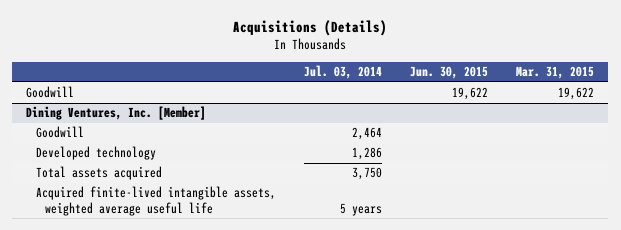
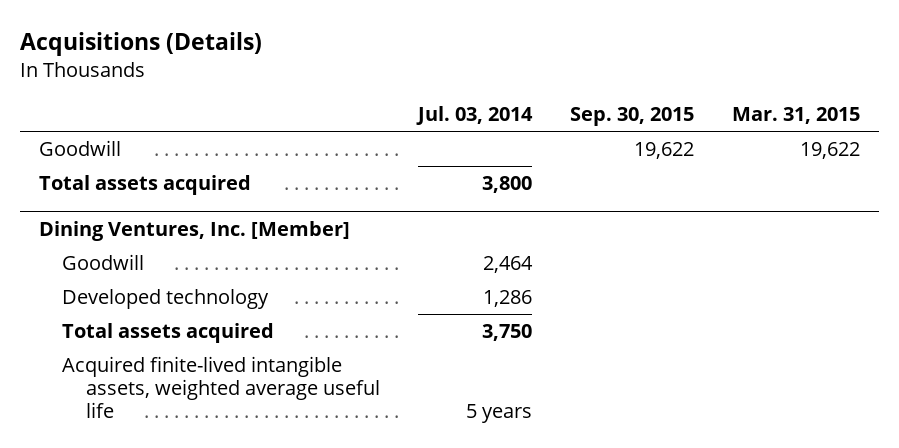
[410,66,489,80] Jun. 30, 2015 -> none
none -> [569,107,694,127] Sep. 30, 2015
none -> [38,175,251,196] Total assets acquired

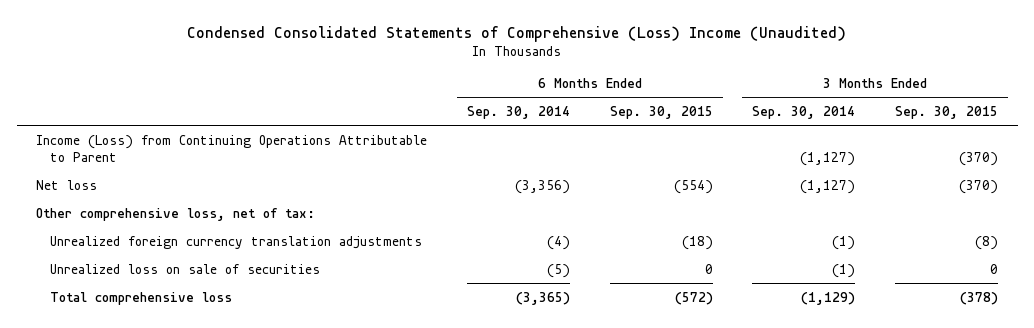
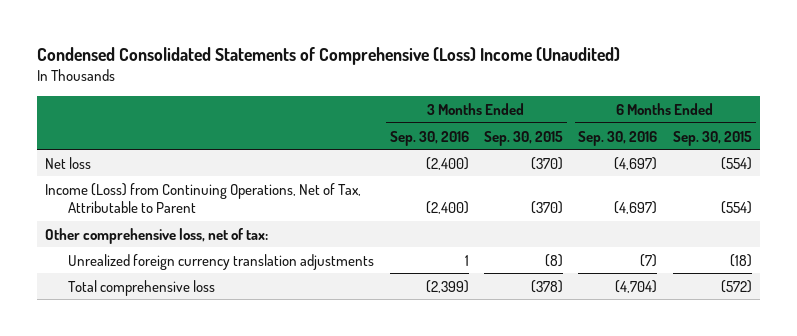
[467,105,571,119] Sep. 30, 2014 -> none
[752,105,856,119] Sep. 30, 2014 -> none
none -> [389,130,469,146] Sep. 30, 2016
none -> [578,130,658,146] Sep. 30, 2016
[36,134,428,162] Income (Loss) from Continuing Operations Attributable to Parent -> none
none -> [45,182,362,214] Income (Loss) from Continuing Operations, Net of Tax, Attributable to Parent
[50,263,321,274] Unrealized loss on sale of securities -> none

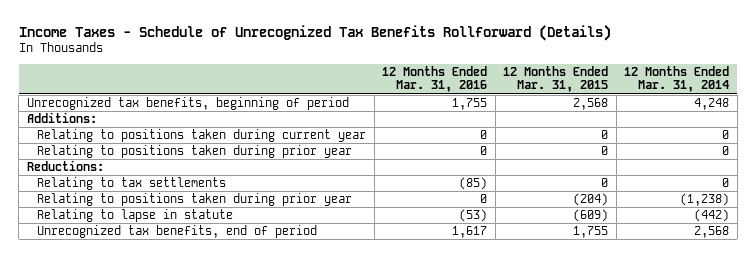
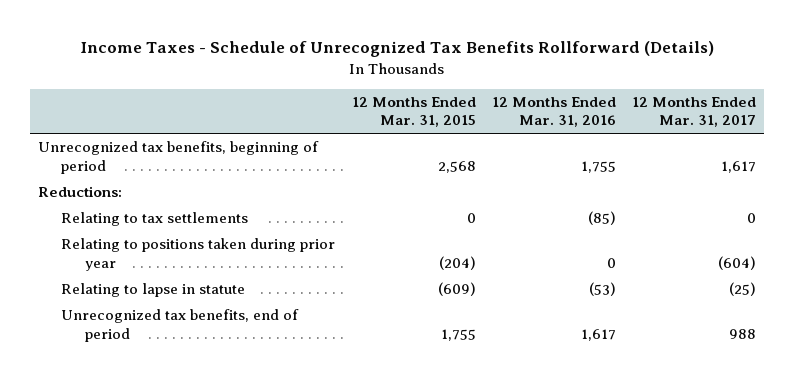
[624,66,730,93] 12 Months Ended Mar. 31, 2014 -> none
none -> [632,96,757,128] 12 Months Ended Mar. 31, 2017
[26,112,97,124] Additions: -> none
[37,129,367,143] Relating to positions taken during current year -> none
[37,145,353,159] Relating to positions taken during prior year -> none

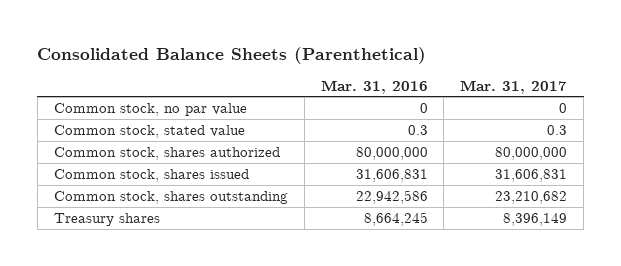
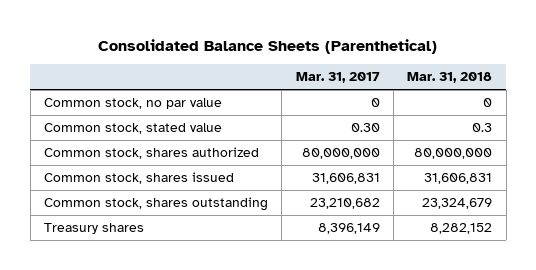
[320,79,428,94] Mar. 31, 2016 -> none
none -> [407,72,493,84] Mar. 31, 2018
[547,124,568,135] 0.3 -> [350,123,380,133] 0.30

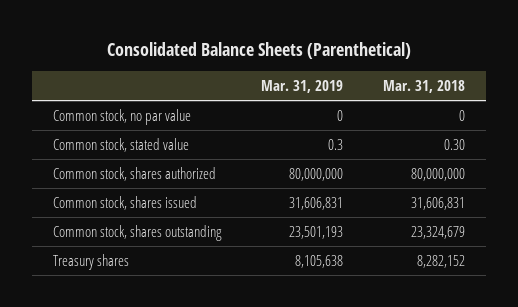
[295,72,380,84] Mar. 31, 2017 -> none
none -> [261,80,344,94] Mar. 31, 2019
[472,123,493,133] 0.3 -> [444,138,466,150] 0.30

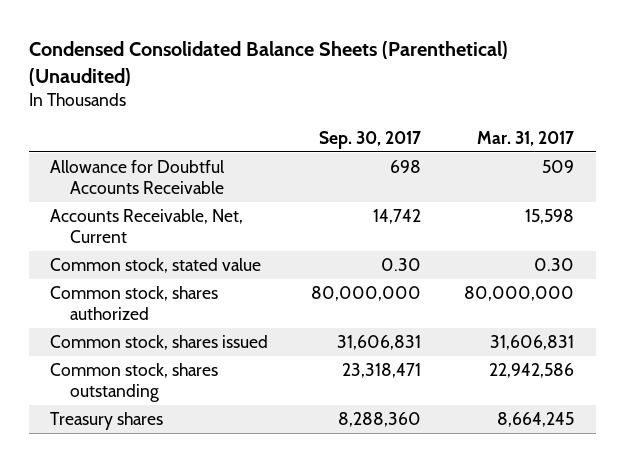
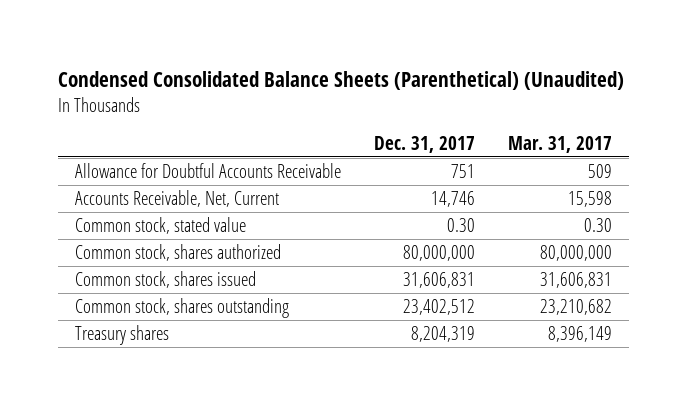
[319,130,422,149] Sep. 30, 2017 -> none
none -> [373,135,475,153] Dec. 31, 2017
[489,363,575,379] 22,942,586 -> [540,298,613,315] 23,210,682
[497,412,575,428] 8,664,245 -> [548,325,613,342] 8,396,149

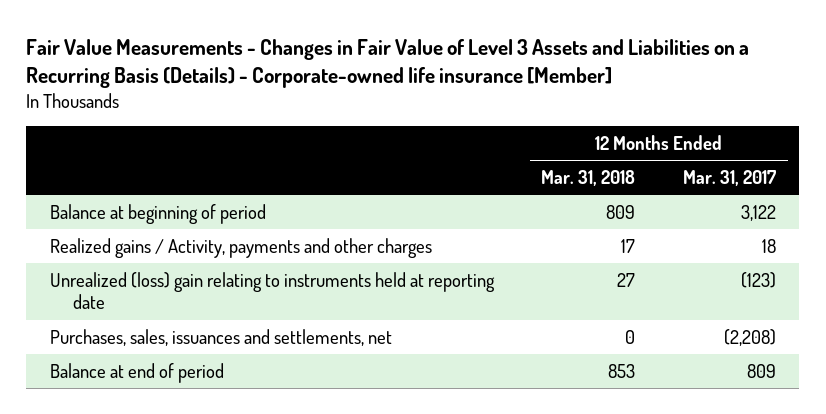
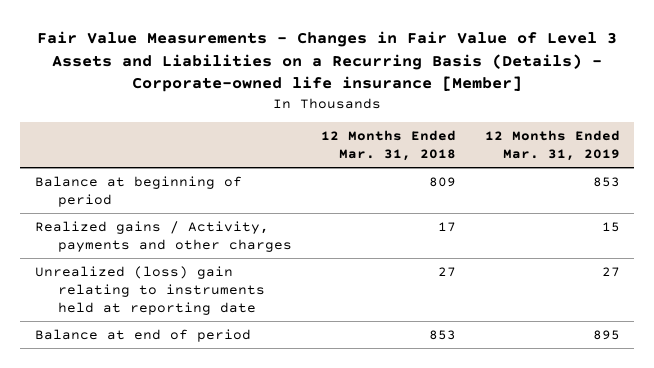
[682,169,776,186] Mar. 31, 2017 -> none
none -> [484,130,620,162] 12 Months Ended Mar. 31, 2019
[49,328,392,346] Purchases, sales, issuances and settlements, net -> none

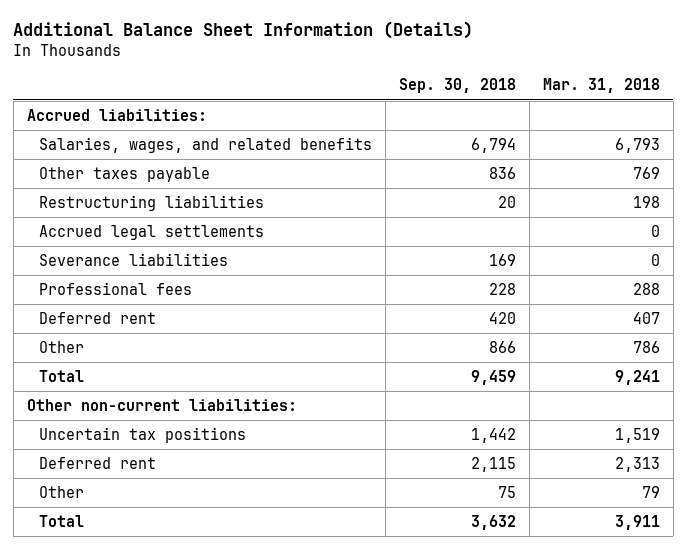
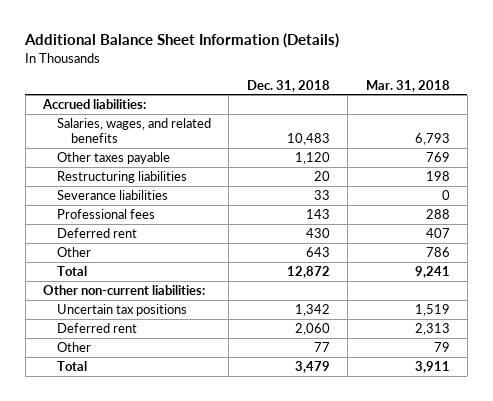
[398,78,516,94] Sep. 30, 2018 -> none
none -> [246,79,330,92] Dec. 31, 2018
[39,225,265,241] Accrued legal settlements -> none

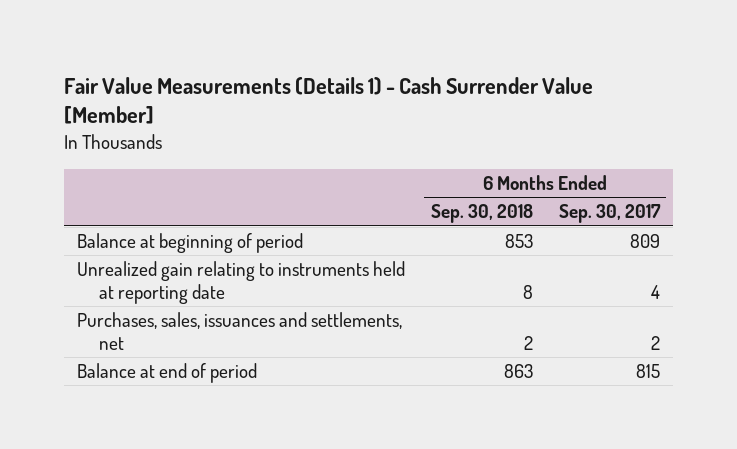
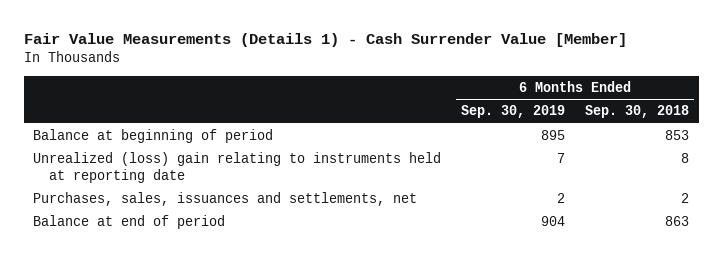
[558,204,661,224] Sep. 30, 2017 -> none
none -> [461,105,566,119] Sep. 30, 2019
[76,261,405,304] Unrealized gain relating to instruments held at reporting date -> [33,152,442,184] Unrealized (loss) gain relating to instruments held at reporting date

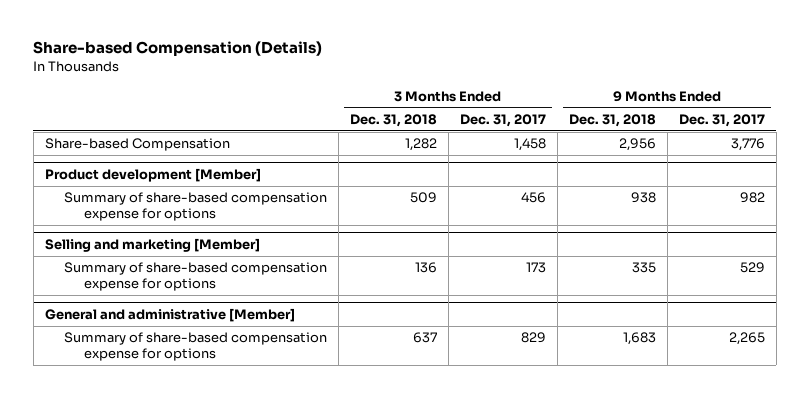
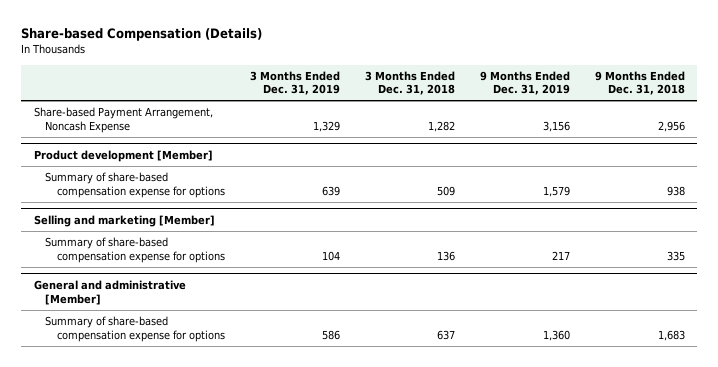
[460,114,547,128] Dec. 31, 2017 -> none
[678,114,765,128] Dec. 31, 2017 -> none
none -> [250,70,341,96] 3 Months Ended Dec. 31, 2019
none -> [479,70,570,96] 9 Months Ended Dec. 31, 2019
[44,138,230,152] Share-based Compensation -> [33,106,213,133] Share-based Payment Arrangement, Noncash Expense

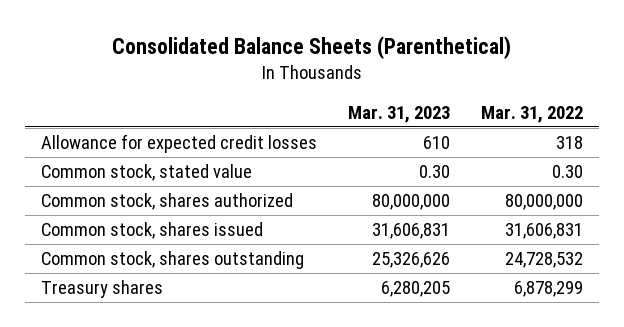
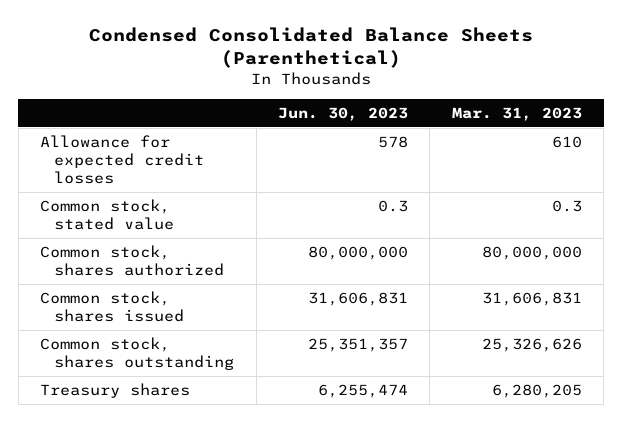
[111,36,511,60] Consolidated Balance Sheets (Parenthetical) -> [89,27,534,69] Condensed Consolidated Balance Sheets (Parenthetical)
[481,105,584,123] Mar. 31, 2022 -> none
none -> [278,106,409,121] Jun. 30, 2023
[418,165,450,179] 0.30 -> [551,200,582,213] 0.3

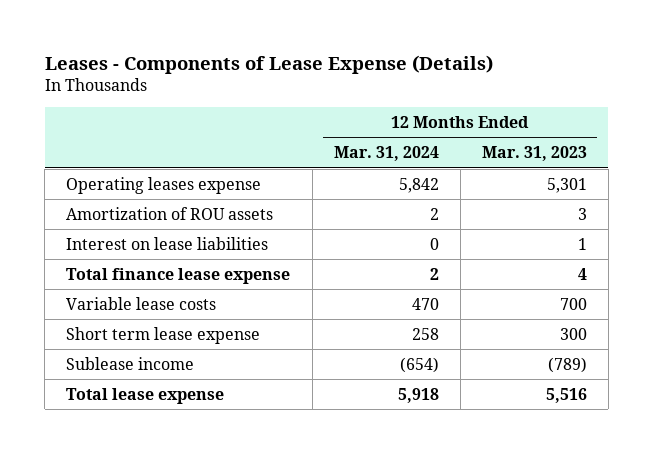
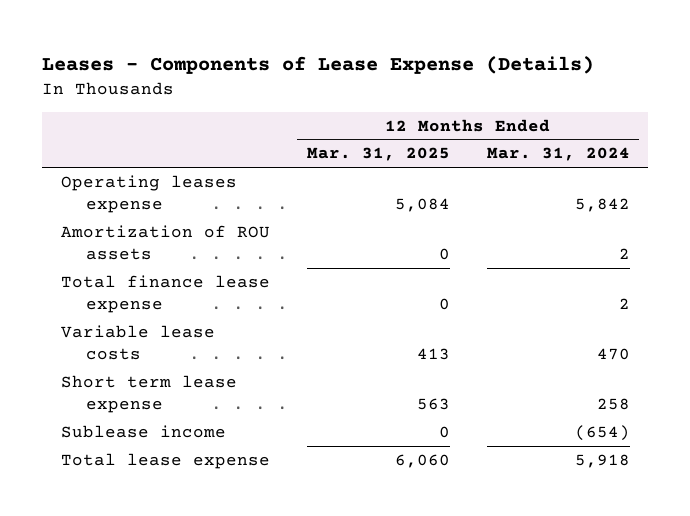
[481,146,587,162] Mar. 31, 2023 -> none
none -> [306,147,450,162] Mar. 31, 2025
[66,236,269,250] Interest on lease liabilities -> none

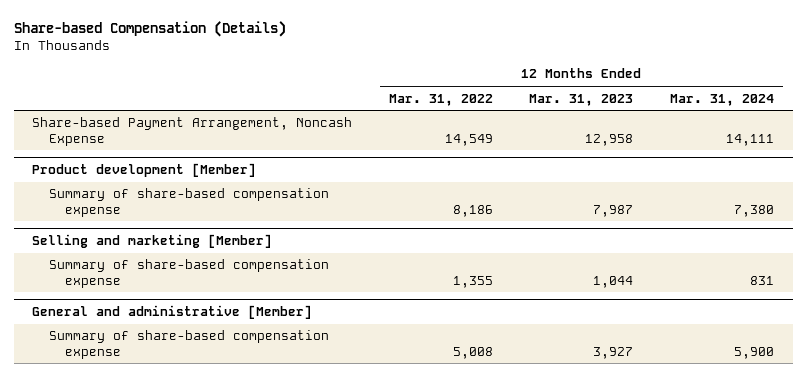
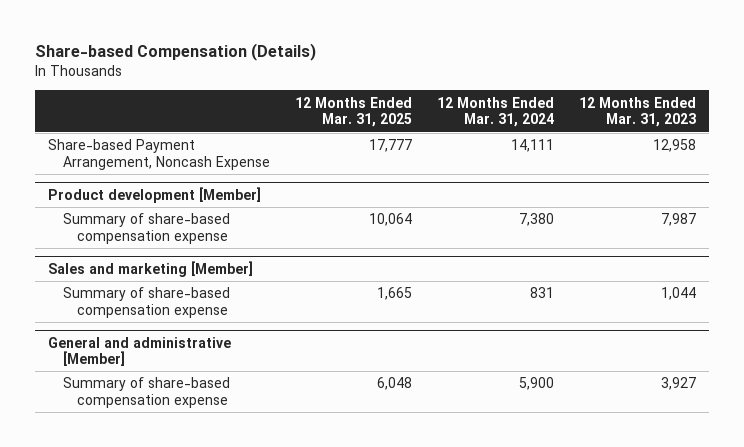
[388,93,493,106] Mar. 31, 2022 -> none
none -> [294,96,412,128] 12 Months Ended Mar. 31, 2025
[32,234,273,249] Selling and marketing [Member] -> [47,260,253,277] Sales and marketing [Member]

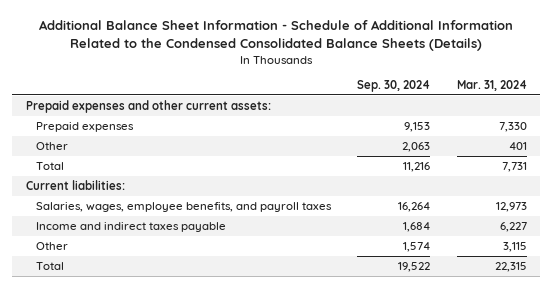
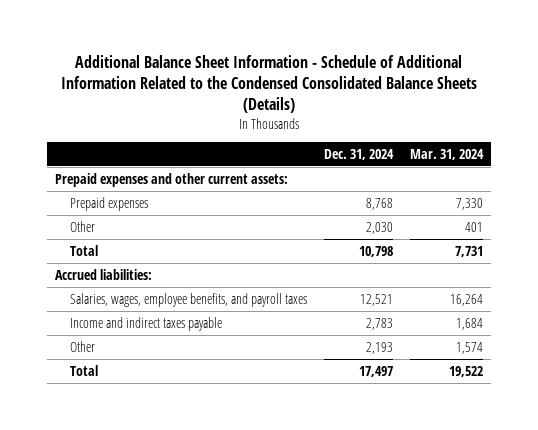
[357,79,431,92] Sep. 30, 2024 -> none
none -> [324,148,395,160] Dec. 31, 2024
[25,179,125,190] Current liabilities: -> [55,268,153,280] Accrued liabilities:
[495,201,527,212] 12,973 -> [449,293,483,306] 16,264
[499,221,527,232] 6,227 -> [455,317,483,330] 1,684
[502,241,527,252] 3,115 -> [455,341,483,354] 1,574
[494,261,527,272] 22,315 -> [448,365,483,377] 19,522

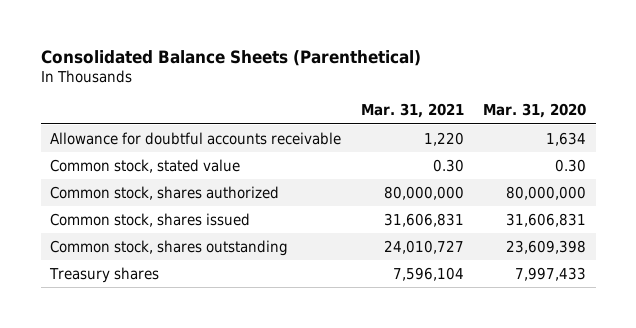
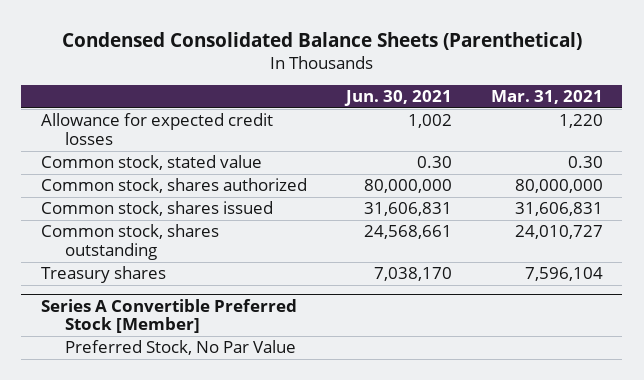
[40,49,421,66] Consolidated Balance Sheets (Parenthetical) -> [61,31,582,50] Condensed Consolidated Balance Sheets (Parenthetical)
[483,103,587,119] Mar. 31, 2020 -> none
none -> [343,90,452,107] Jun. 30, 2021
[50,131,342,145] Allowance for doubtful accounts receivable -> [40,113,273,146] Allowance for expected credit losses
none -> [40,298,297,334] Series A Convertible Preferred Stock [Member]
none -> [64,340,296,356] Preferred Stock, No Par Value

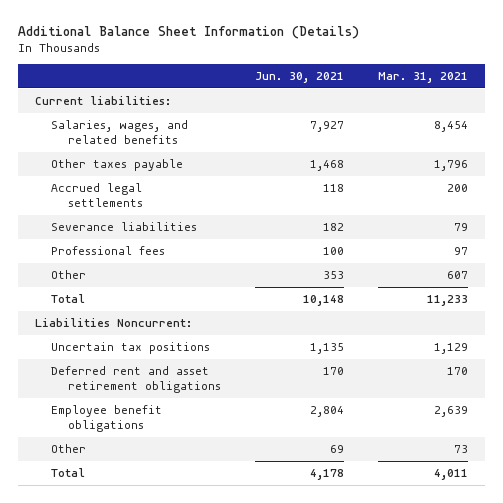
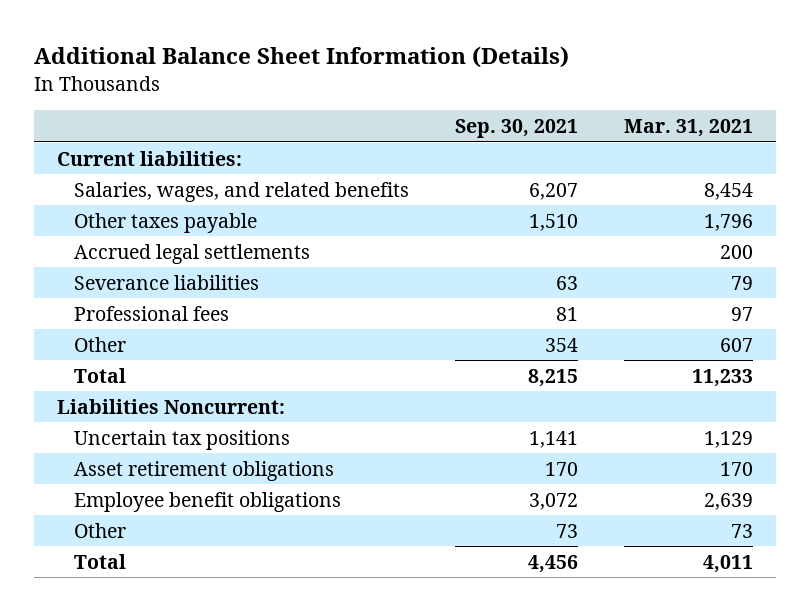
[255,71,345,83] Jun. 30, 2021 -> none
none -> [454,118,578,138] Sep. 30, 2021
[51,365,222,393] Deferred rent and asset retirement obligations -> [73,460,334,481] Asset retirement obligations

